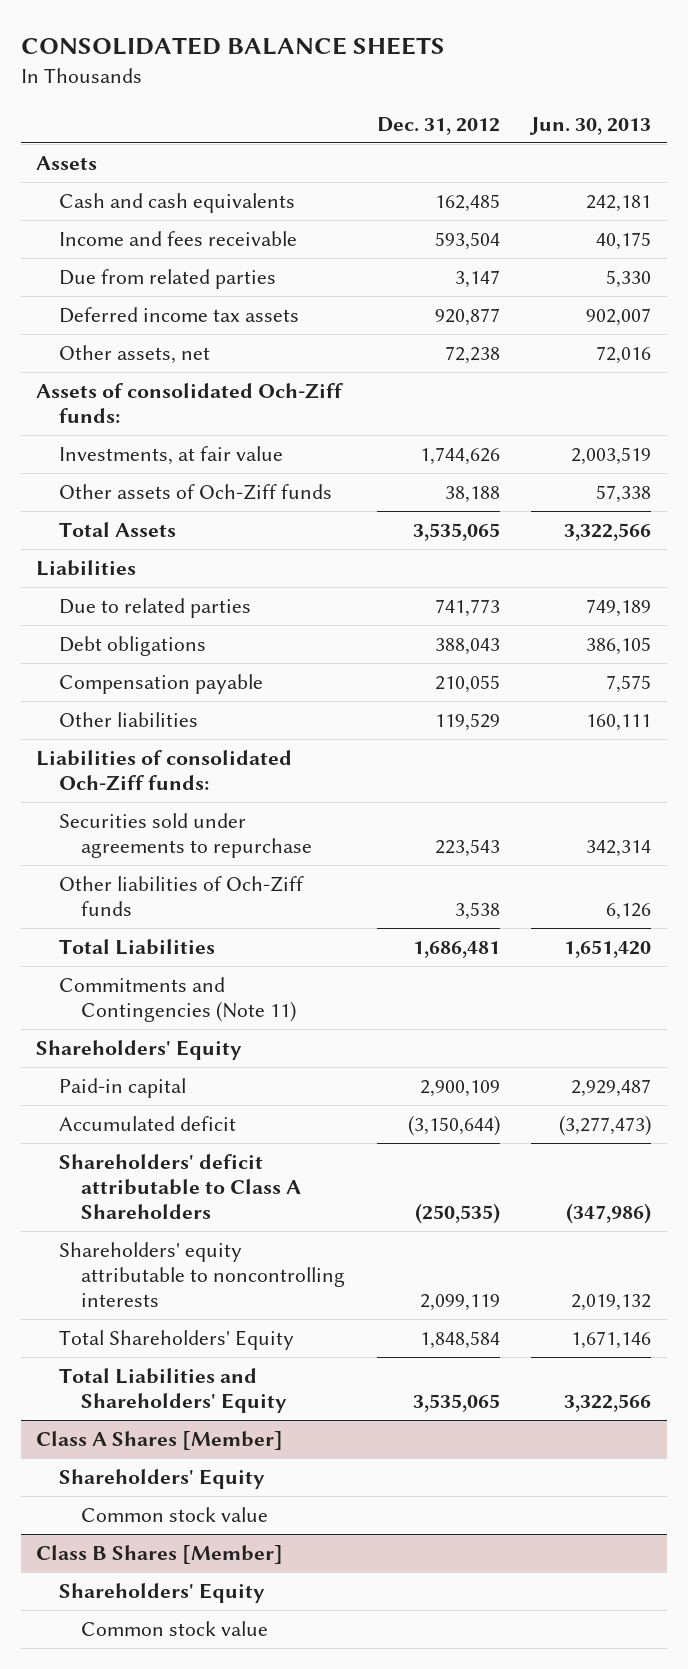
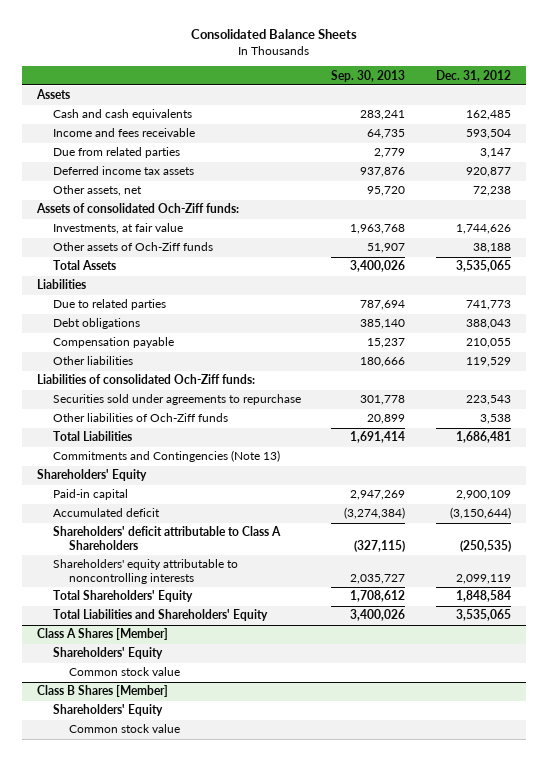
[20,37,445,56] CONSOLIDATED BALANCE SHEETS -> [190,29,357,40] Consolidated Balance Sheets
[529,116,652,135] Jun. 30, 2013 -> none
none -> [331,69,406,82] Sep. 30, 2013
[58,976,297,1022] Commitments and Contingencies (Note 11) -> [52,450,280,463] Commitments and Contingencies (Note 13)

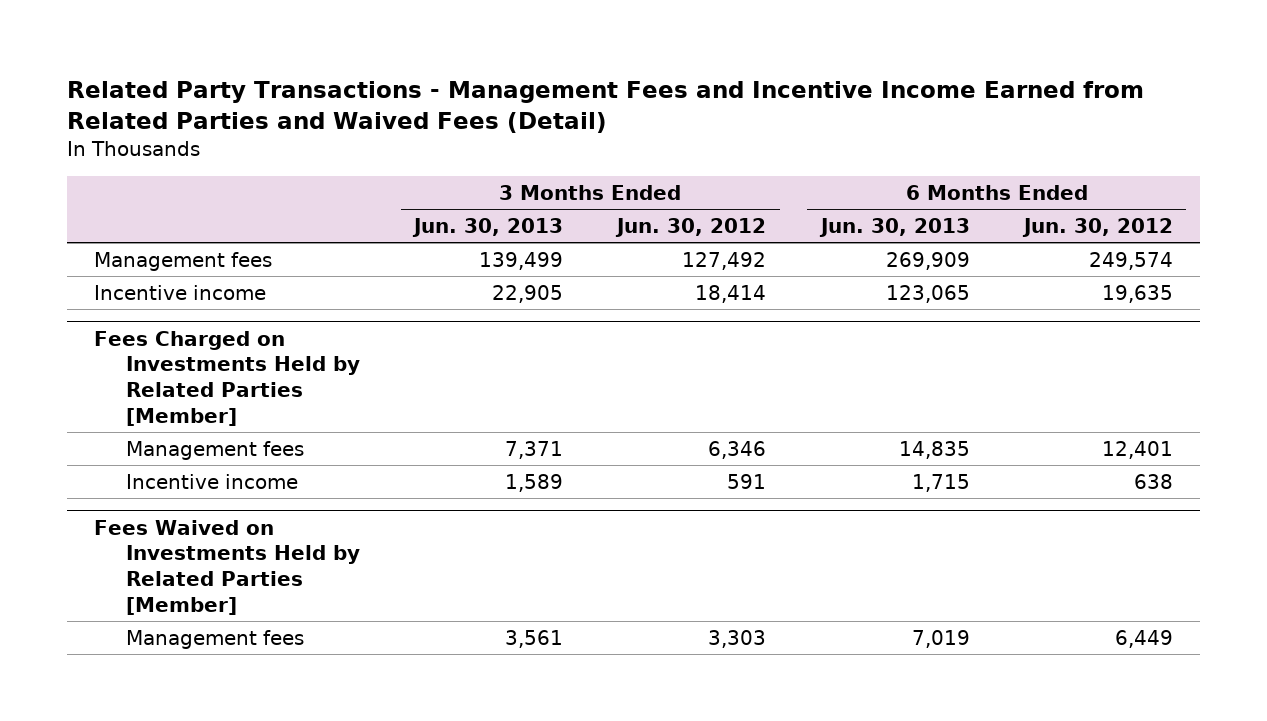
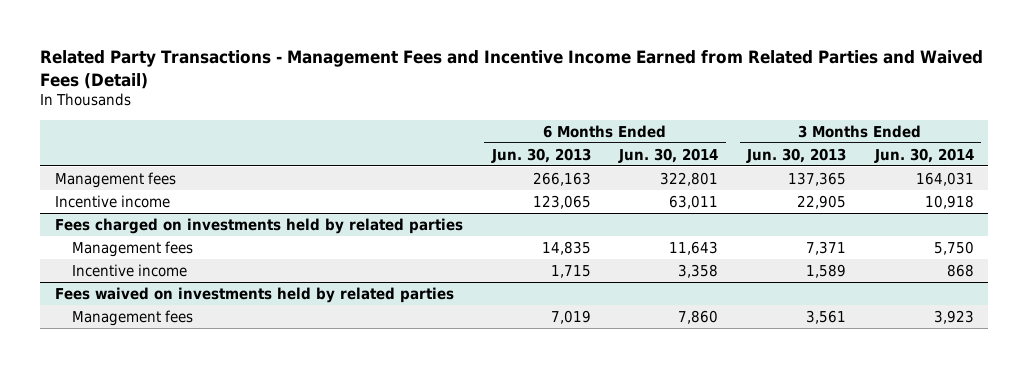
[615,218,767,238] Jun. 30, 2012 -> none
[1021,218,1173,238] Jun. 30, 2012 -> none
none -> [618,147,719,163] Jun. 30, 2014
none -> [873,147,974,163] Jun. 30, 2014
[479,251,564,270] 139,499 -> [788,171,847,186] 137,365
[885,251,970,270] 269,909 -> [532,171,591,186] 266,163
[94,330,361,426] Fees Charged on Investments Held by Related Parties [Member] -> [54,217,463,234] Fees charged on investments held by related parties
[94,519,361,615] Fees Waived on Investments Held by Related Parties [Member] -> [54,286,454,303] Fees waived on investments held by related parties

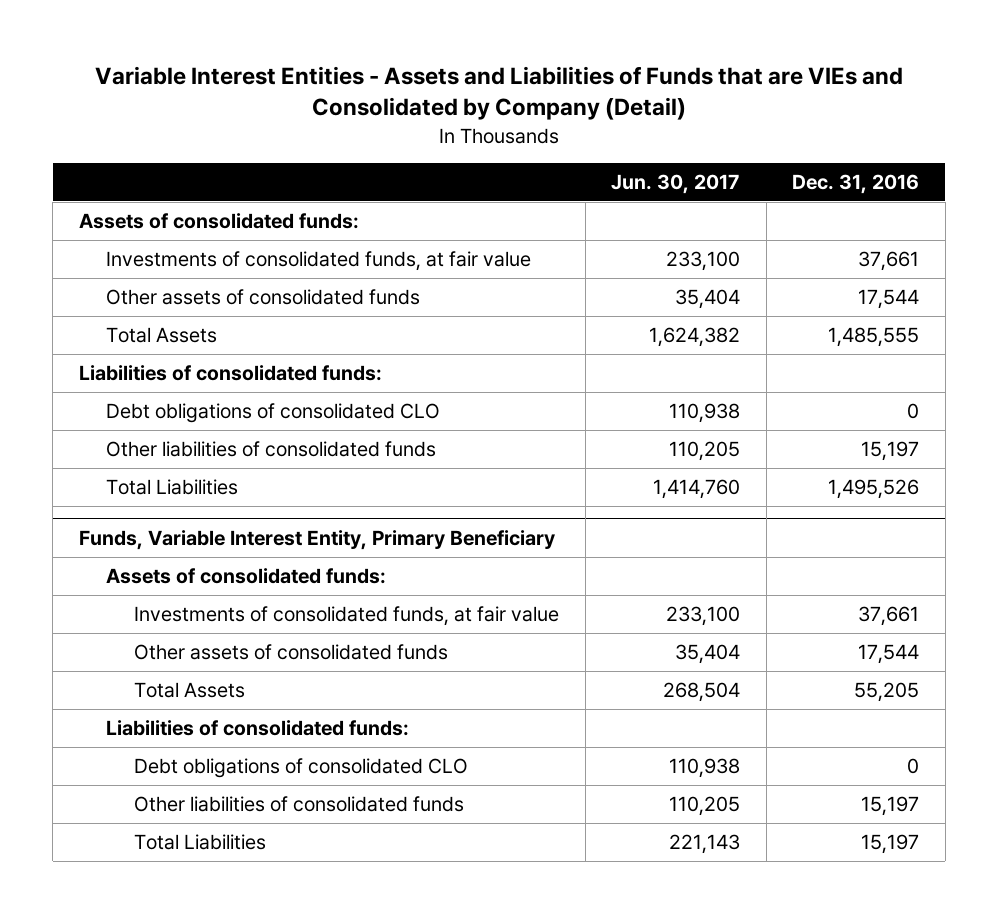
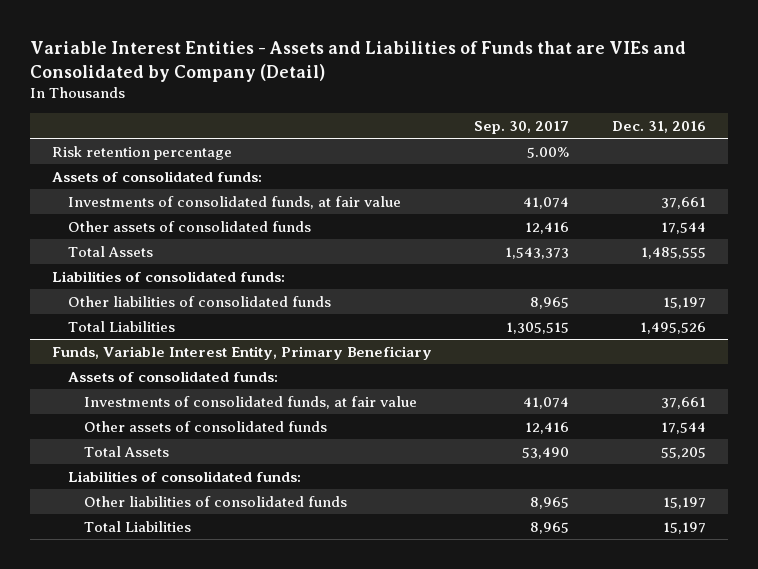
[611,174,741,195] Jun. 30, 2017 -> none
none -> [474,120,570,134] Sep. 30, 2017
none -> [51,145,232,160] Risk retention percentage
[106,403,441,424] Debt obligations of consolidated CLO -> none
[133,758,468,779] Debt obligations of consolidated CLO -> none

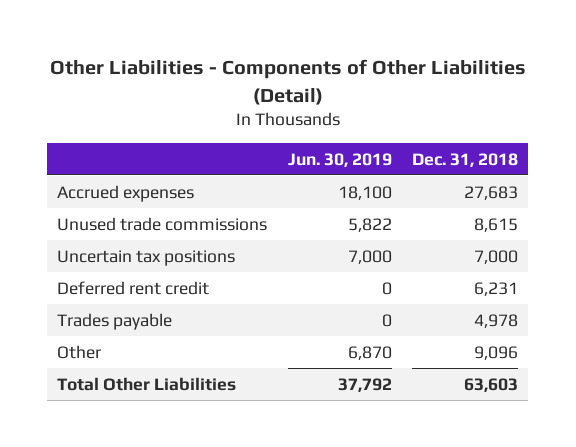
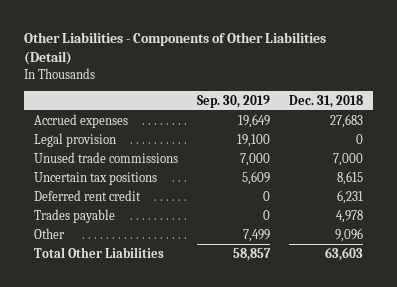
[287,152,392,167] Jun. 30, 2019 -> none
none -> [197,94,271,108] Sep. 30, 2019
none -> [33,132,116,147] Legal provision
[474,217,519,232] 8,615 -> [333,152,364,166] 7,000
[474,249,519,264] 7,000 -> [337,170,364,185] 8,615

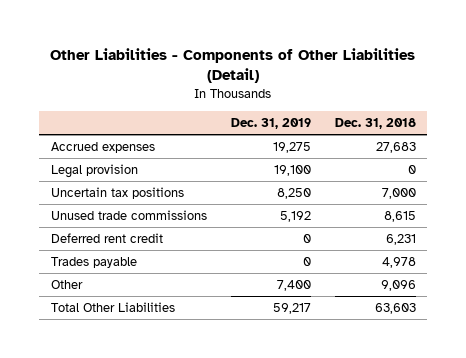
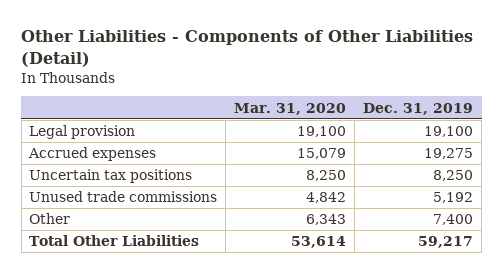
[334,118,416,130] Dec. 31, 2018 -> none
none -> [234,102,347,115] Mar. 31, 2020
[50,142,155,154] Accrued expenses -> [28,147,157,162] Accrued expenses
[50,233,163,244] Deferred rent credit -> none
[50,257,137,269] Trades payable -> none

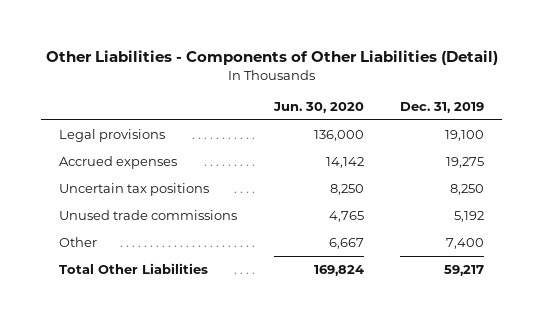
[234,102,347,115] Mar. 31, 2020 -> none
none -> [272,101,364,113] Jun. 30, 2020
[29,125,136,140] Legal provision -> [59,129,166,143] Legal provisions

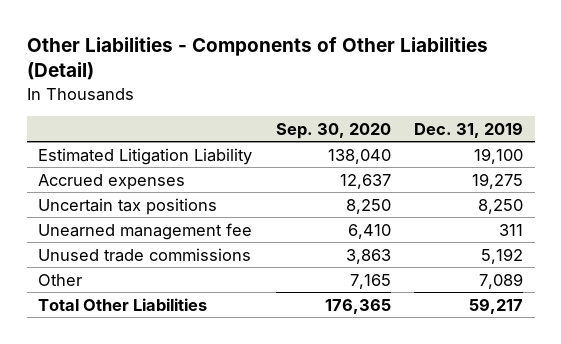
[272,101,364,113] Jun. 30, 2020 -> none
none -> [275,122,391,139] Sep. 30, 2020
[59,129,166,143] Legal provisions -> [38,147,253,165] Estimated Litigation Liability
none -> [38,222,253,240] Unearned management fee
[445,238,484,250] 7,400 -> [479,272,524,289] 7,089

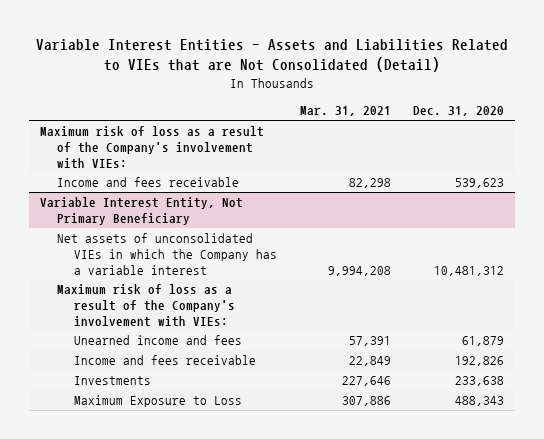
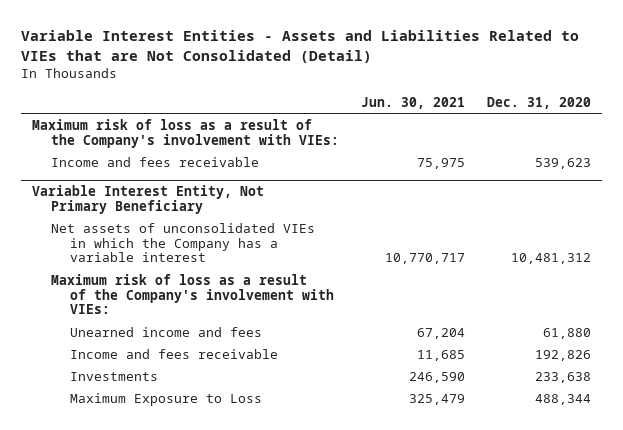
[299,106,391,117] Mar. 31, 2021 -> none
none -> [361,96,466,109] Jun. 30, 2021
[461,336,504,347] 61,879 -> [542,327,591,339] 61,880
[454,396,504,407] 488,343 -> [534,393,591,405] 488,344

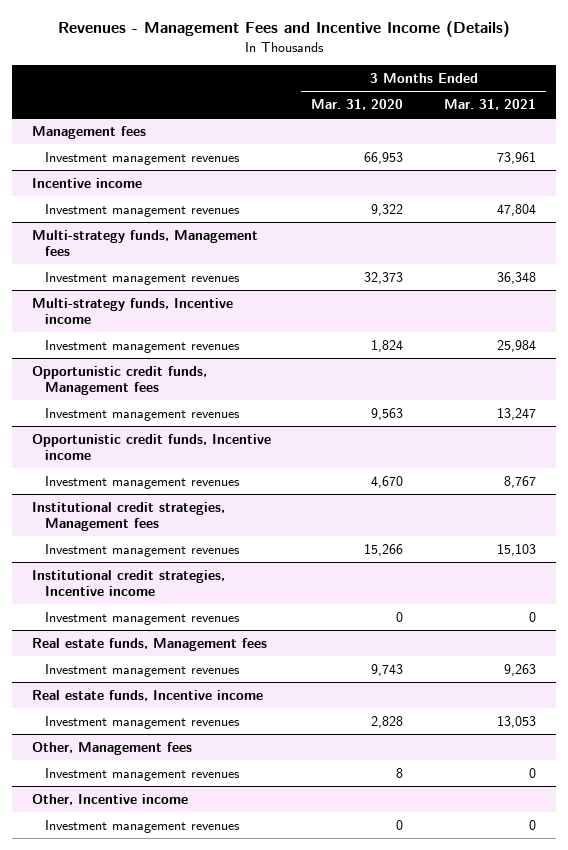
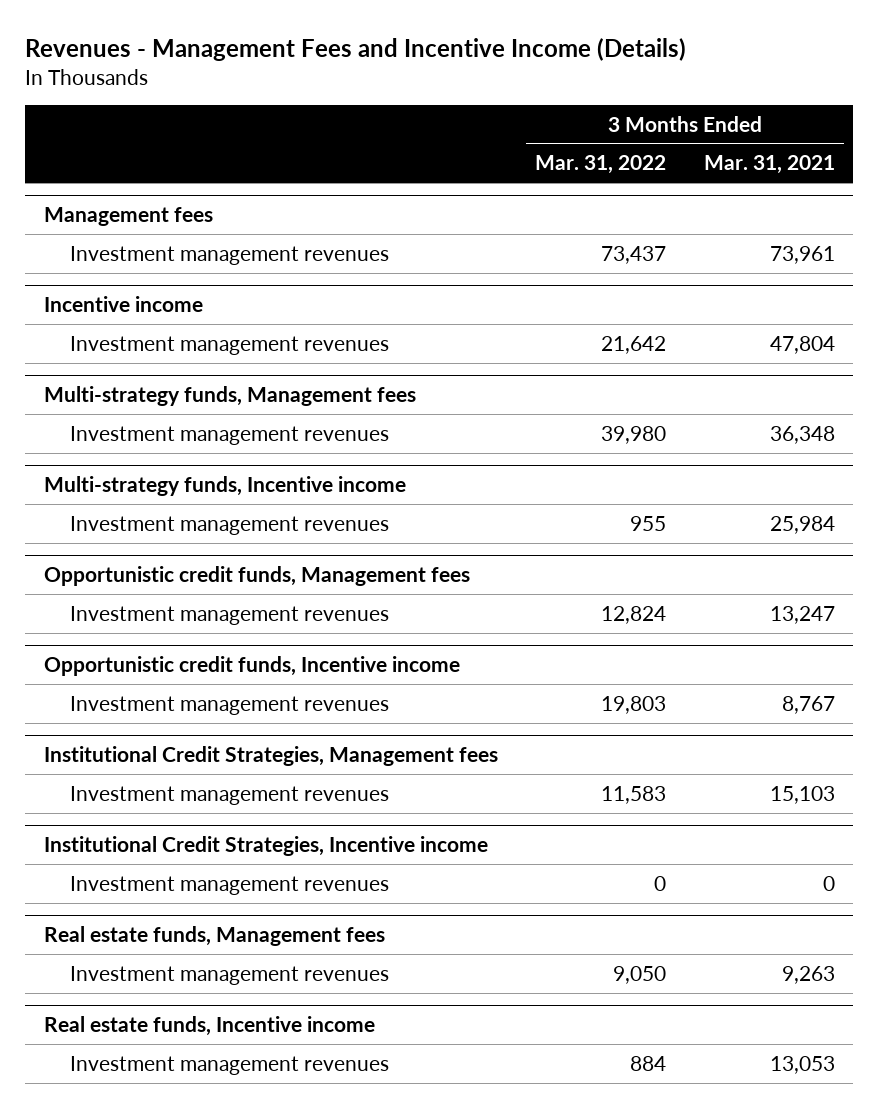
[311,98,404,110] Mar. 31, 2020 -> none
none -> [535,155,667,175] Mar. 31, 2022
[31,501,225,532] Institutional credit strategies, Management fees -> [43,745,498,766] Institutional Credit Strategies, Management fees
[31,569,225,597] Institutional credit strategies, Incentive income -> [43,835,488,856] Institutional Credit Strategies, Incentive income
[31,741,192,755] Other, Management fees -> none
[44,767,240,781] Investment management revenues -> none
[31,793,188,805] Other, Incentive income -> none
[44,819,240,833] Investment management revenues -> none

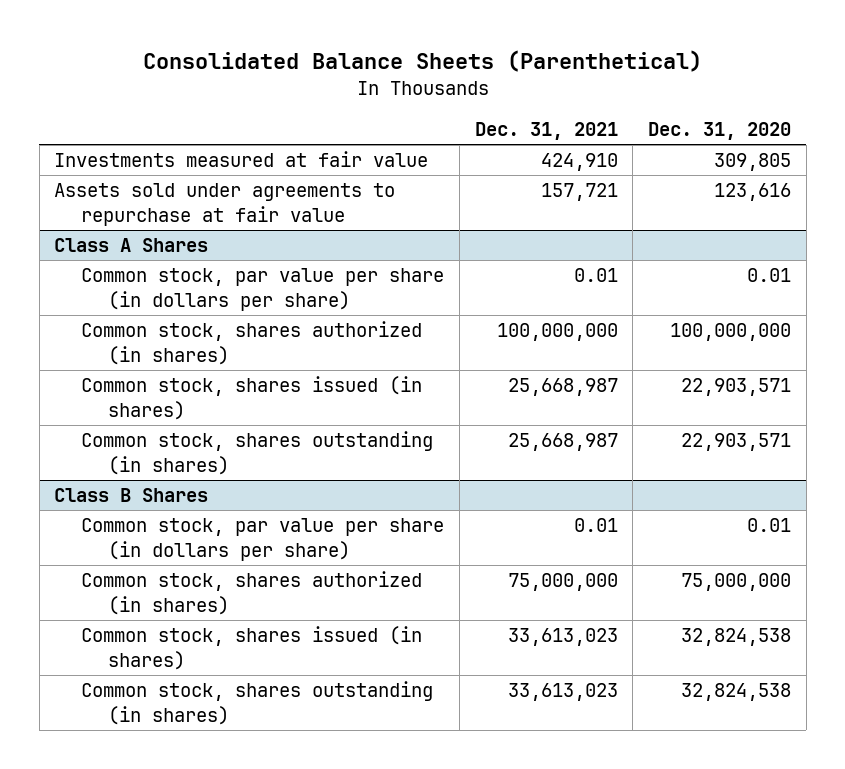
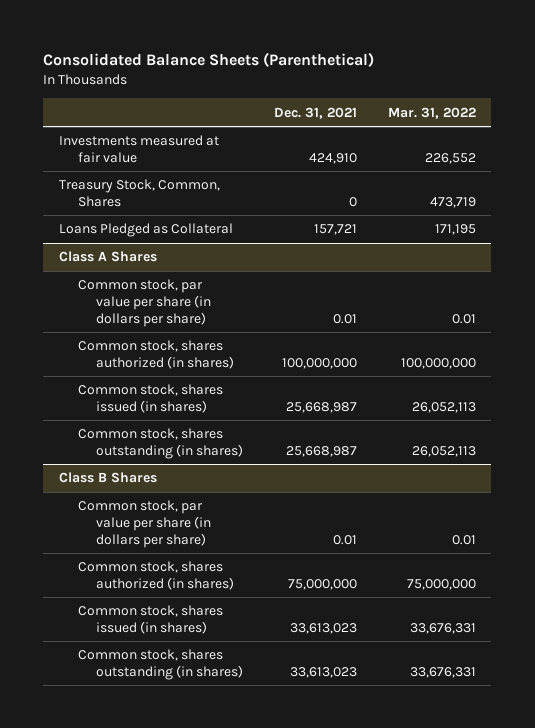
[647,122,791,141] Dec. 31, 2020 -> none
none -> [387,106,476,119] Mar. 31, 2022
none -> [58,179,220,208] Treasury Stock, Common, Shares
[54,183,396,226] Assets sold under agreements to repurchase at fair value -> [58,223,233,238] Loans Pledged as Collateral

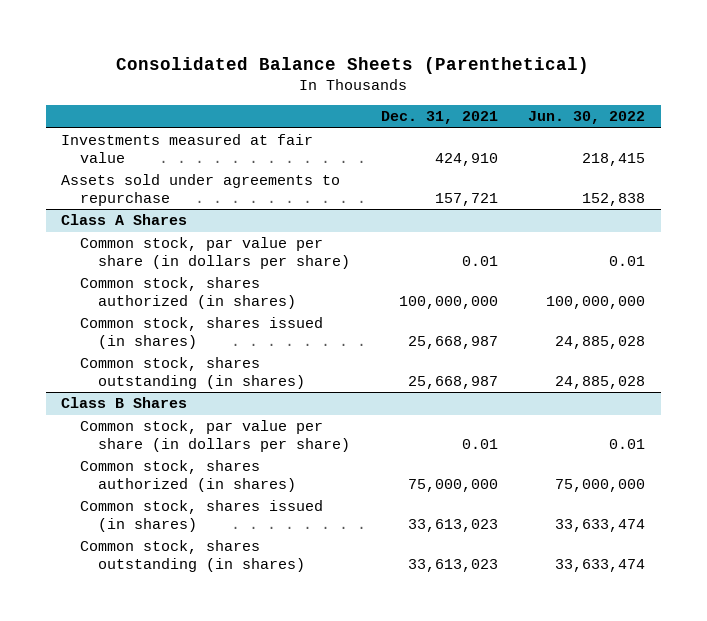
[387,106,476,119] Mar. 31, 2022 -> none
none -> [528,111,646,125] Jun. 30, 2022
[58,179,220,208] Treasury Stock, Common, Shares -> none
[58,223,233,238] Loans Pledged as Collateral -> [61,174,341,206] Assets sold under agreements to repurchase

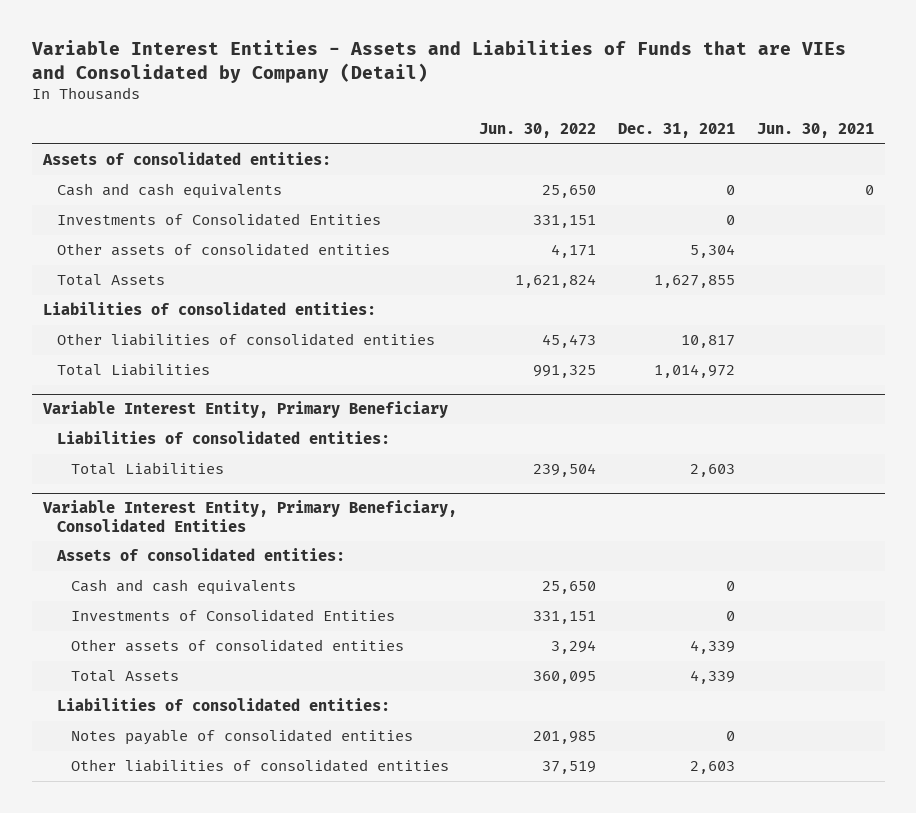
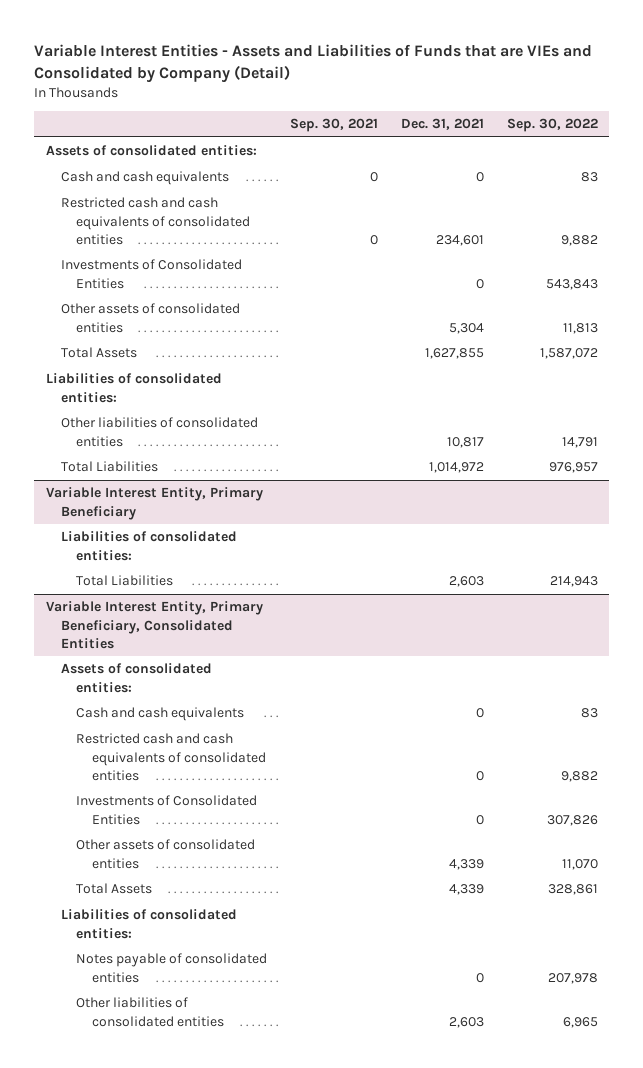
[478,123,596,139] Jun. 30, 2022 -> none
[756,123,874,139] Jun. 30, 2021 -> none
none -> [290,118,379,133] Sep. 30, 2021
none -> [506,118,598,133] Sep. 30, 2022
none -> [61,197,251,245] Restricted cash and cash equivalents of consolidated entities
none -> [76,733,266,781] Restricted cash and cash equivalents of consolidated entities

